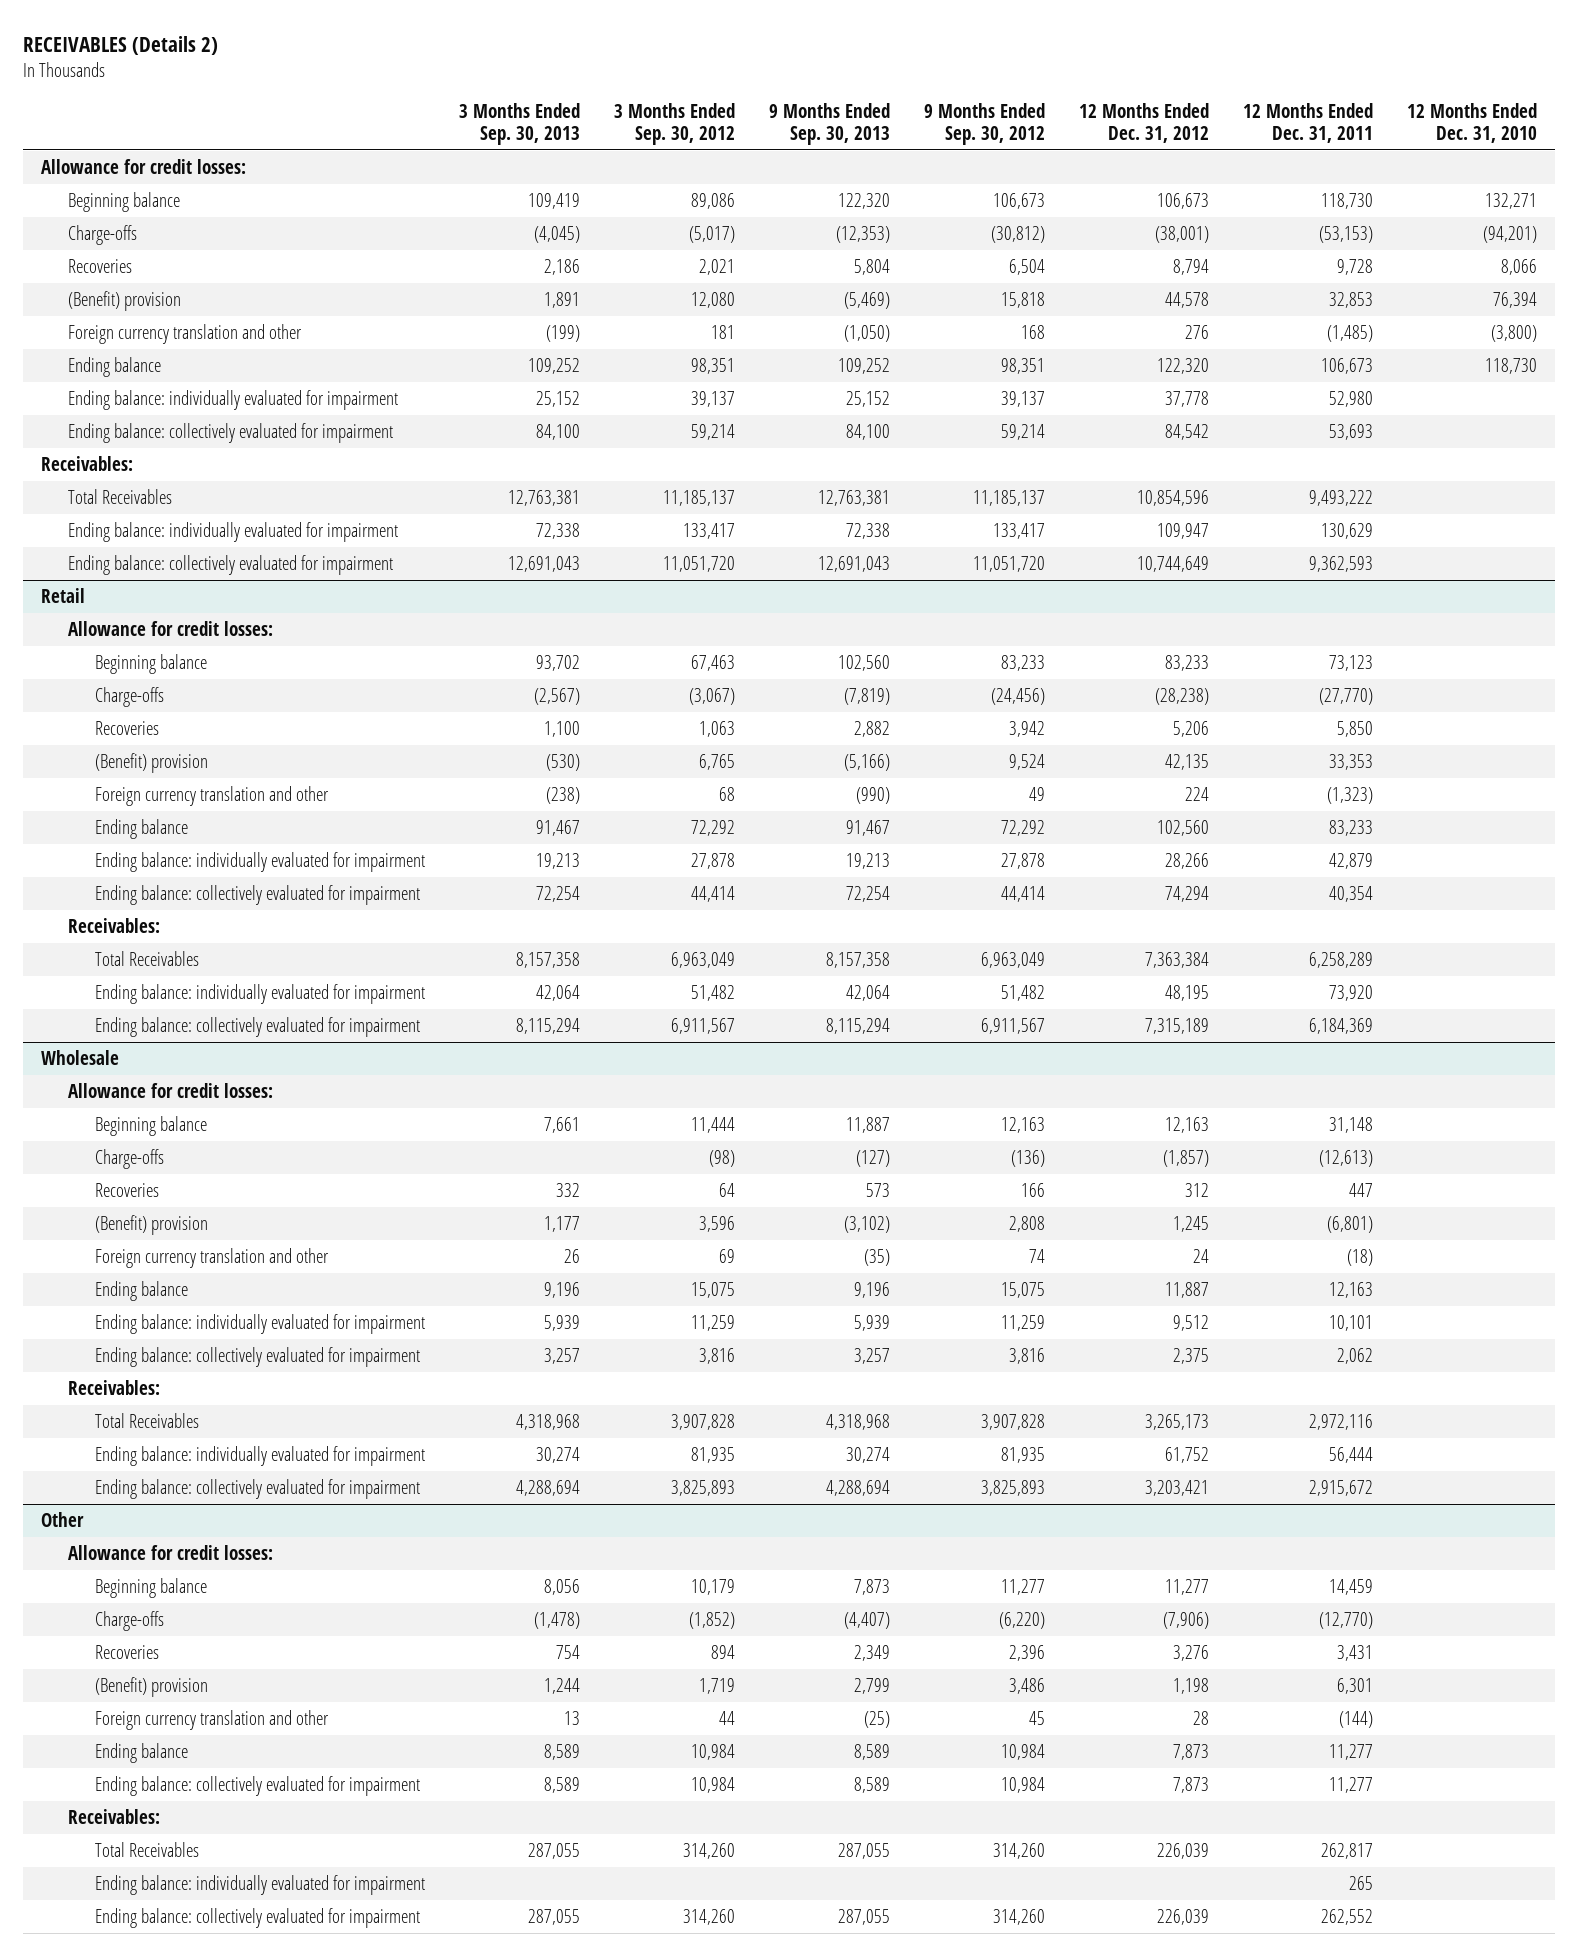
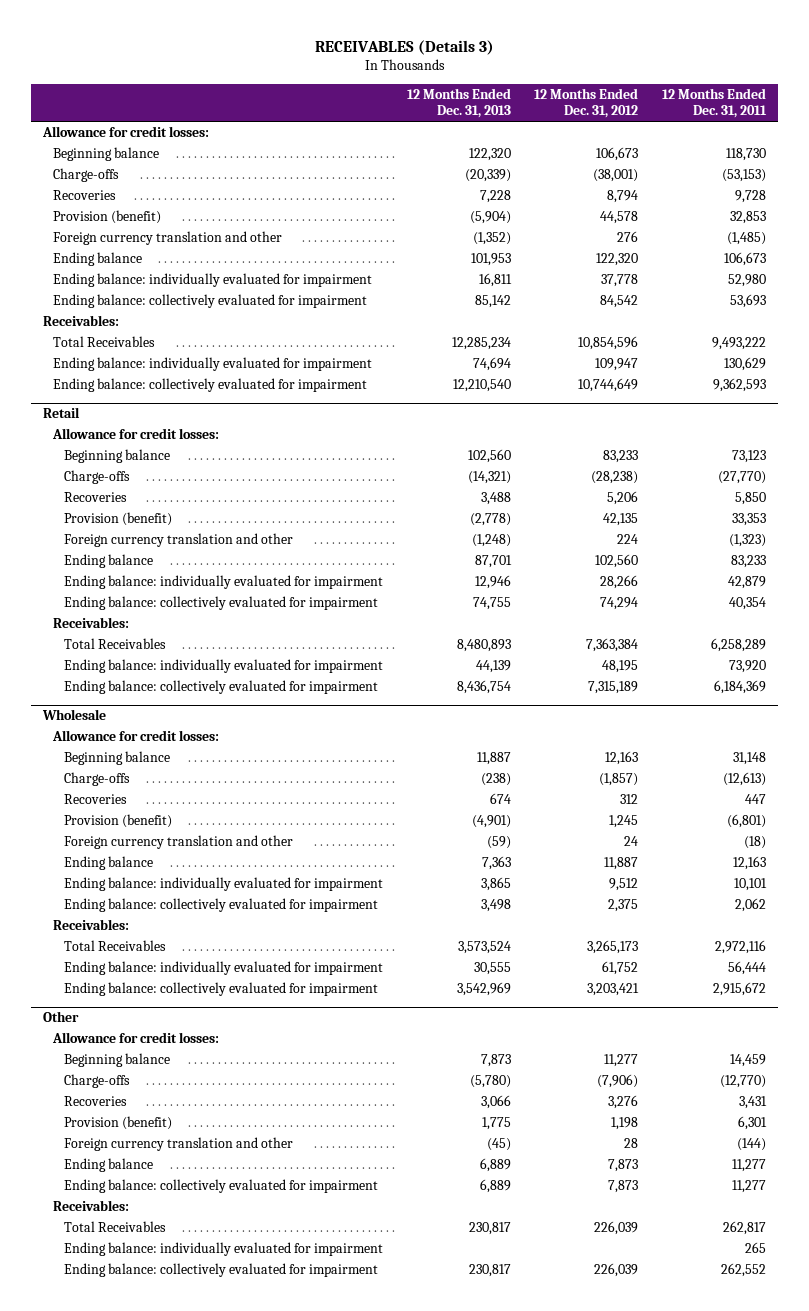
[23,35,219,55] RECEIVABLES (Details 2) -> [314,39,494,55] RECEIVABLES (Details 3)
[458,103,580,145] 3 Months Ended Sep. 30, 2013 -> none
[613,103,735,145] 3 Months Ended Sep. 30, 2012 -> none
[768,103,890,145] 9 Months Ended Sep. 30, 2013 -> none
[924,103,1046,145] 9 Months Ended Sep. 30, 2012 -> none
[1407,103,1538,143] 12 Months Ended Dec. 31, 2010 -> none
none -> [406,87,511,118] 12 Months Ended Dec. 31, 2013
[67,290,181,311] (Benefit) provision -> [53,210,162,225] Provision (benefit)
[94,752,208,773] (Benefit) provision -> [63,512,172,527] Provision (benefit)
[94,1214,208,1235] (Benefit) provision -> [63,814,172,829] Provision (benefit)
[94,1676,208,1697] (Benefit) provision -> [63,1116,172,1131] Provision (benefit)

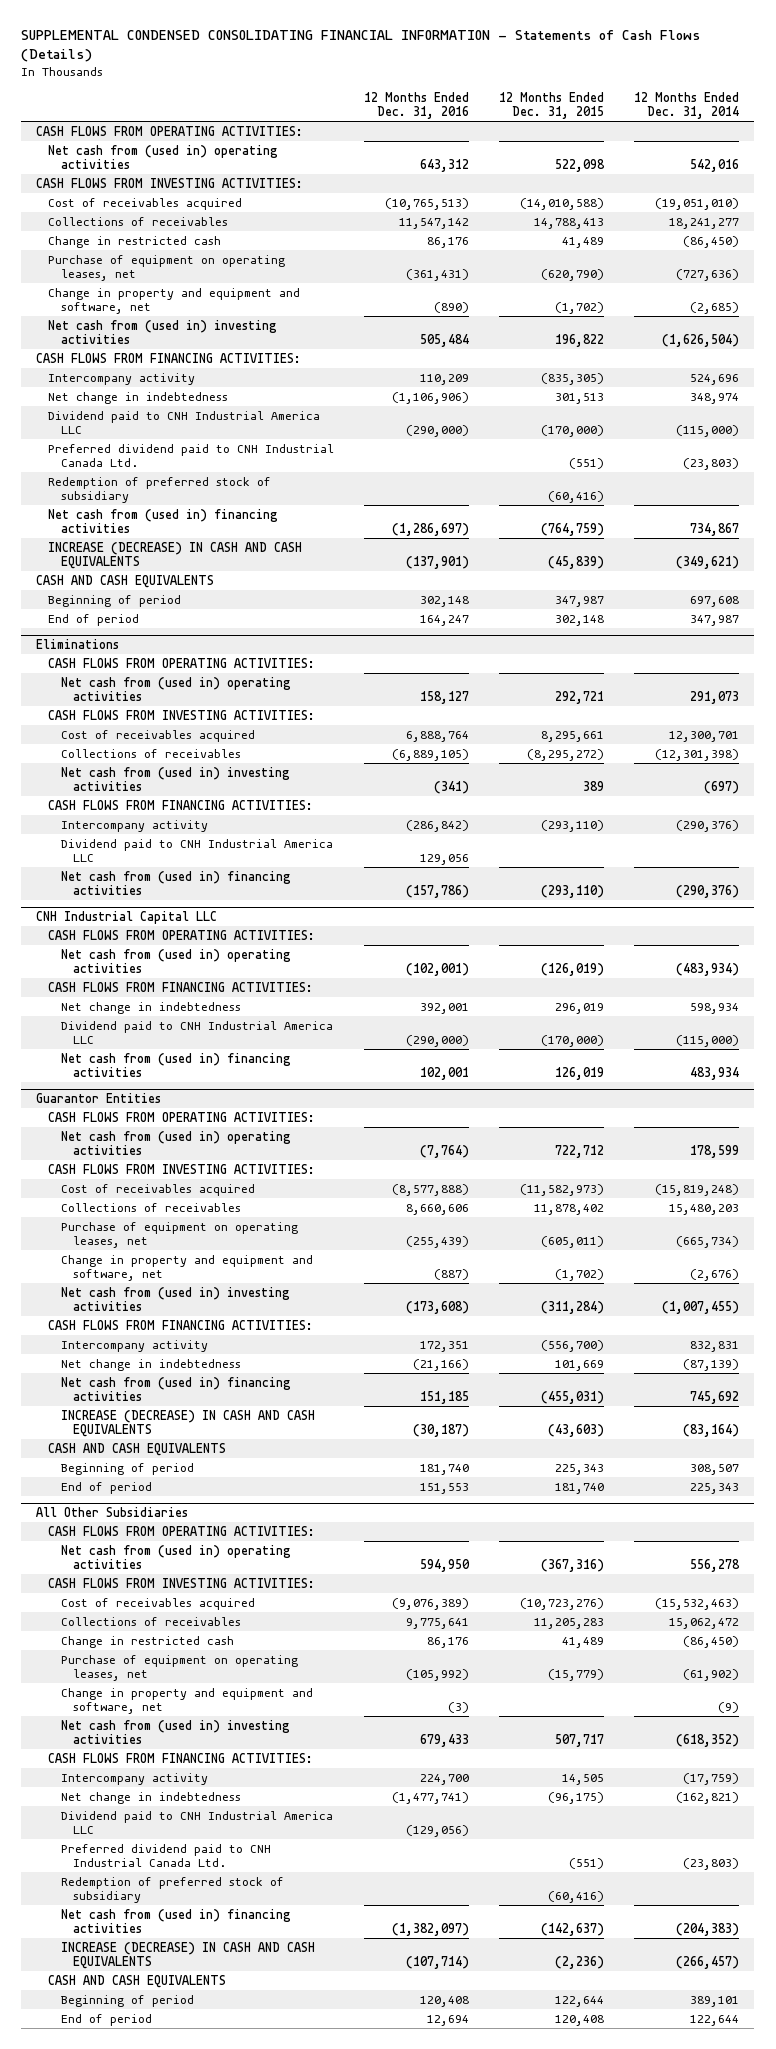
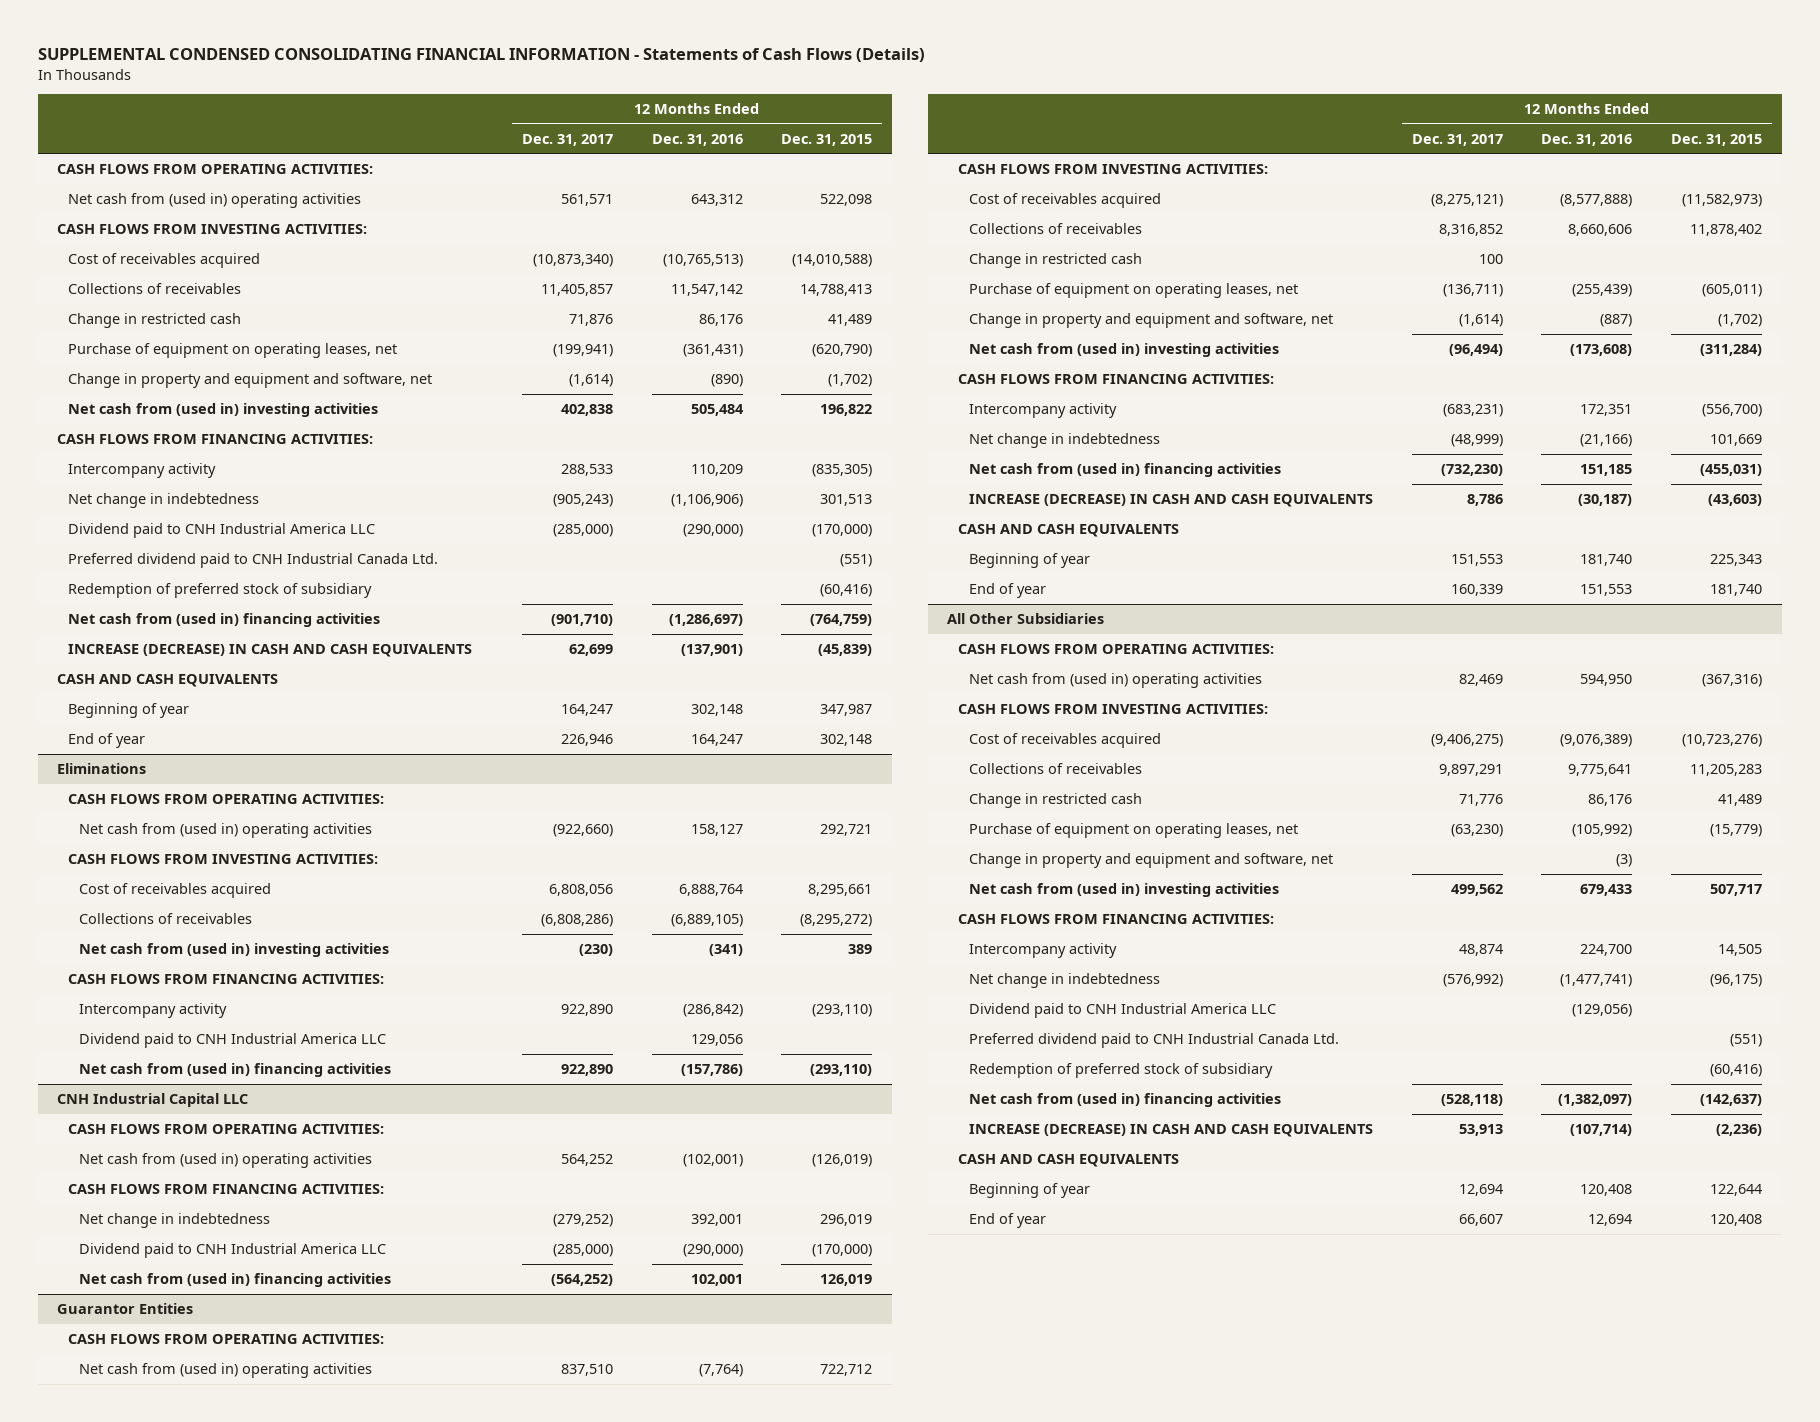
[634,91,740,120] 12 Months Ended Dec. 31, 2014 -> none
none -> [521,133,613,146] Dec. 31, 2017
[48,594,182,607] Beginning of period -> [68,702,190,718] Beginning of year
[48,613,140,626] End of period -> [68,732,146,748] End of year
none -> [968,252,1142,268] Change in restricted cash
[60,1462,194,1475] Beginning of period -> [968,552,1090,568] Beginning of year
[60,1481,152,1494] End of period -> [968,582,1046,598] End of year
[60,1994,194,2007] Beginning of period -> [968,1182,1090,1198] Beginning of year
[60,2013,152,2026] End of period -> [968,1212,1046,1228] End of year

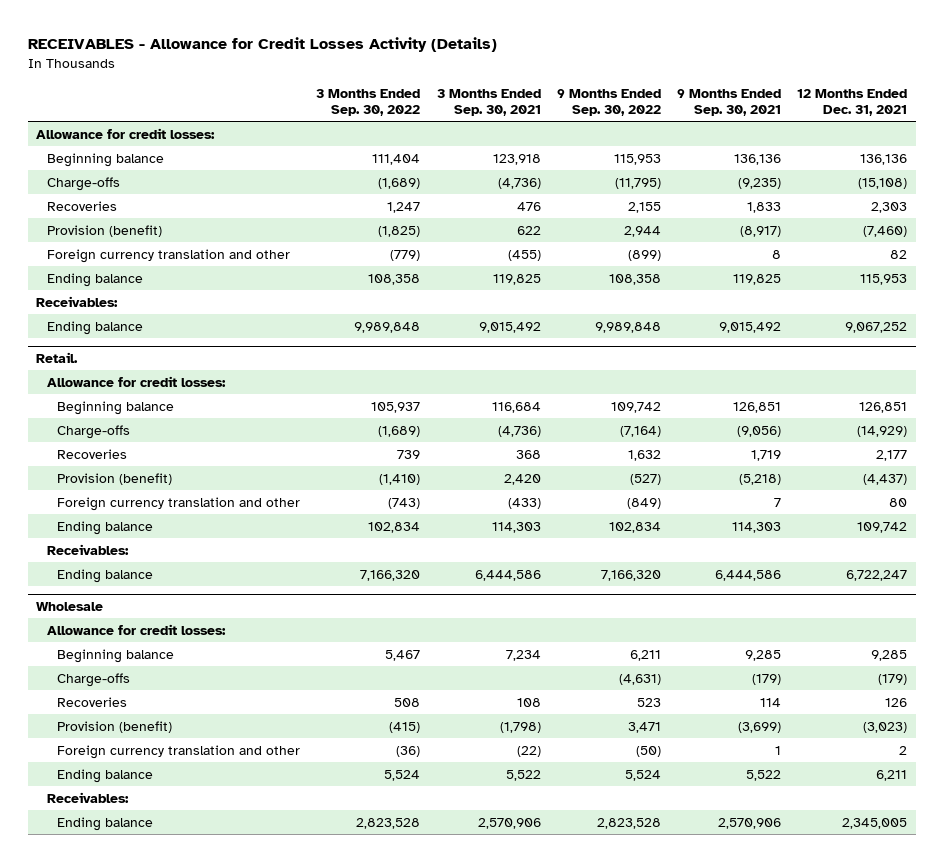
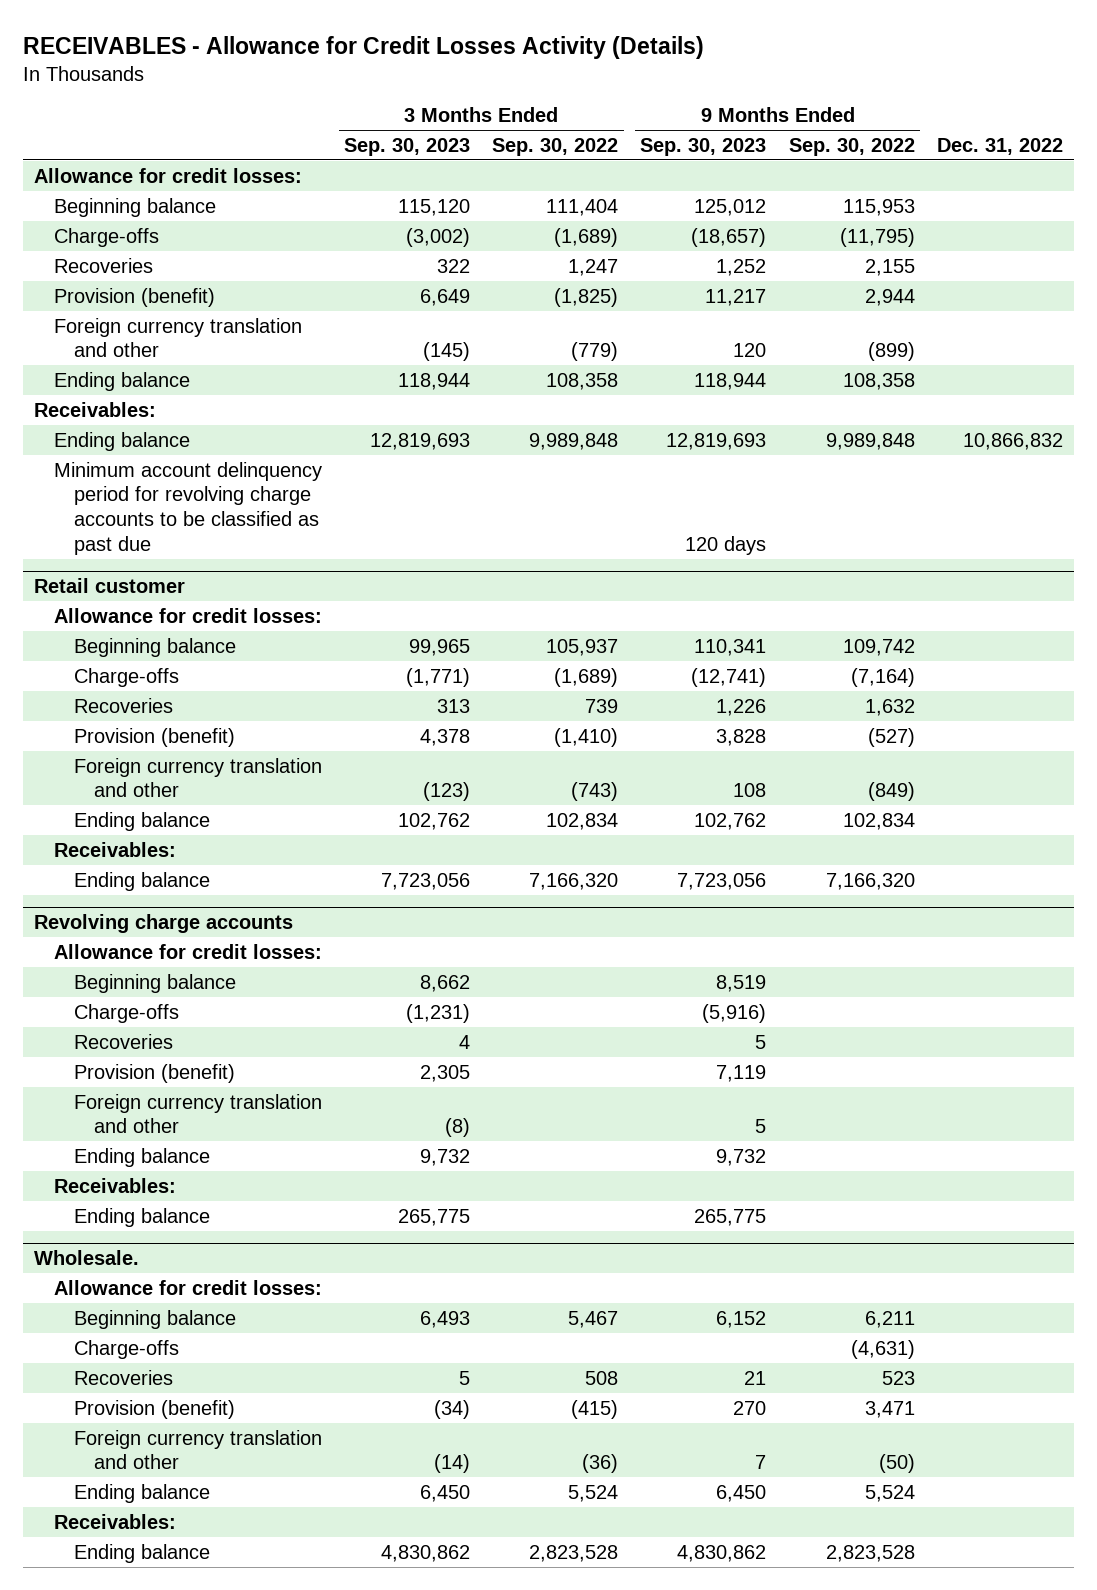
[436,88,541,116] 3 Months Ended Sep. 30, 2021 -> none
[677,88,782,116] 9 Months Ended Sep. 30, 2021 -> none
[797,88,908,116] 12 Months Ended Dec. 31, 2021 -> none
none -> [344,137,471,156] Sep. 30, 2023
none -> [640,137,767,156] Sep. 30, 2023
none -> [936,137,1063,155] Dec. 31, 2022
none -> [53,461,322,555] Minimum account delinquency period for revolving charge accounts to be classified as past due
[36,351,79,363] Retail. -> [33,578,185,594] Retail customer
[36,601,104,611] Wholesale -> none
none -> [33,914,293,934] Revolving charge accounts
none -> [74,973,237,993] Beginning balance
none -> [74,1003,180,1023] Charge-offs
none -> [74,1033,174,1049] Recoveries
none -> [74,1063,236,1083] Provision (benefit)
none -> [74,1093,323,1134] Foreign currency translation and other
none -> [74,1147,211,1167] Ending balance
none -> [53,1177,176,1193] Receivables:
none -> [74,1207,211,1227] Ending balance
none -> [33,1250,139,1266] Wholesale.
none -> [53,1279,322,1295] Allowance for credit losses:

